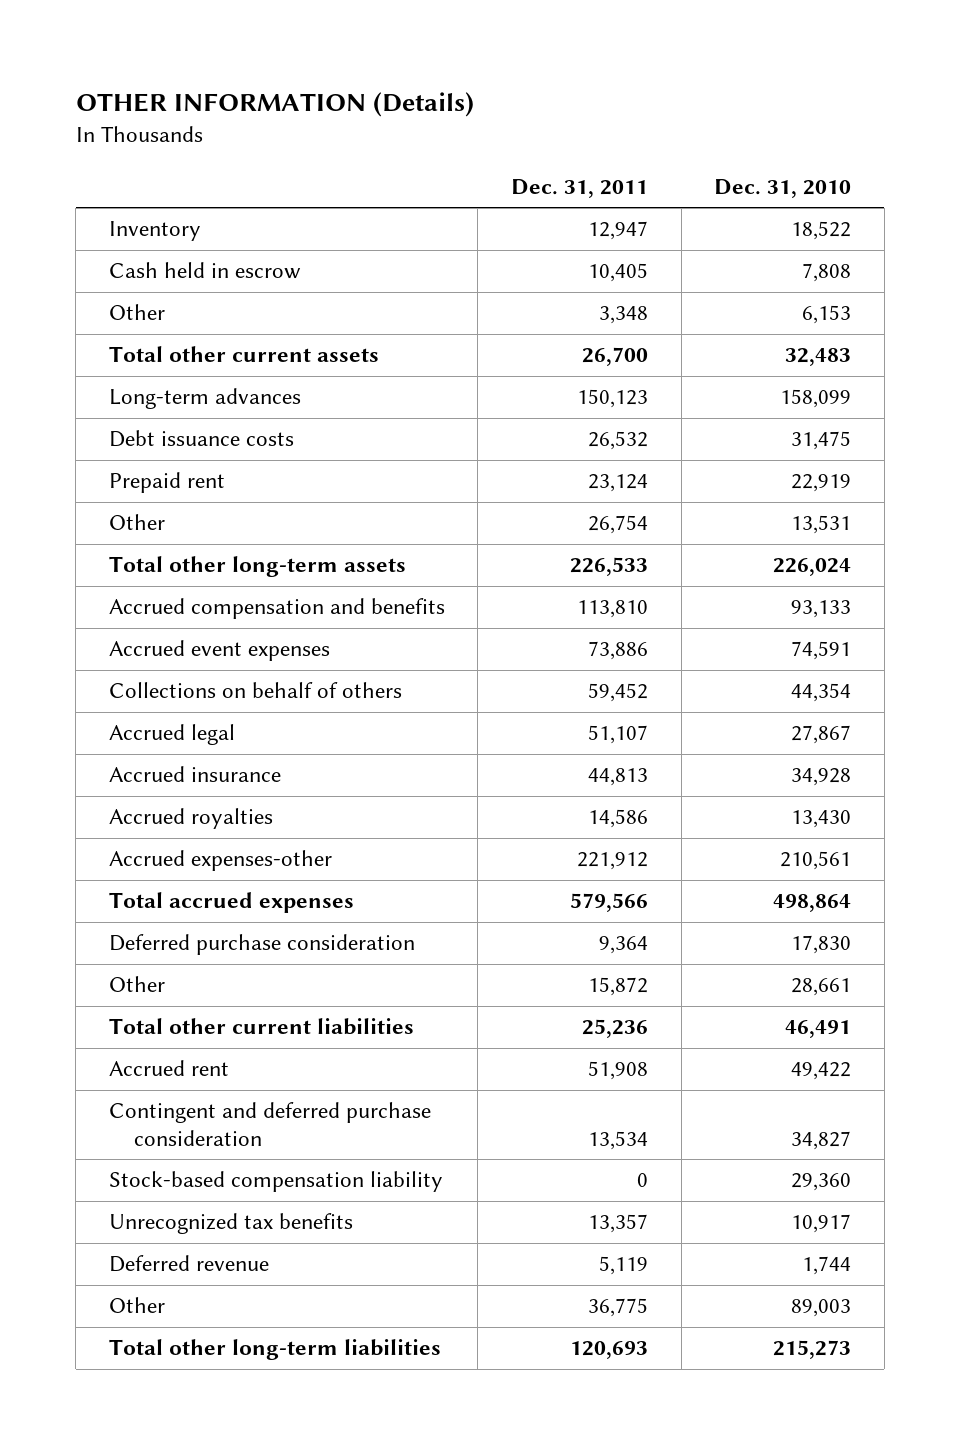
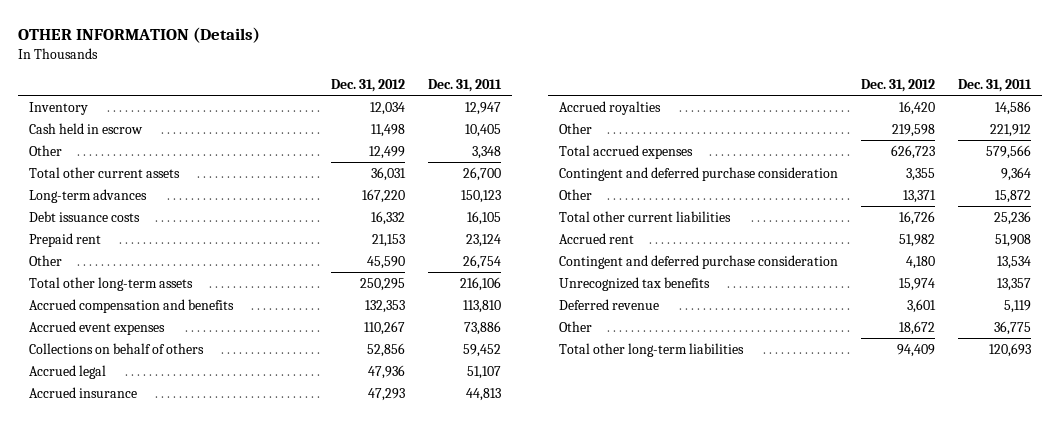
[714,178,852,198] Dec. 31, 2010 -> none
none -> [331,79,406,93] Dec. 31, 2012
[587,431,648,451] 26,532 -> [466,210,501,225] 16,105
[569,557,648,577] 226,533 -> [459,276,501,291] 216,106
[108,850,332,872] Accrued expenses-other -> [559,122,593,134] Other
[108,934,415,956] Deferred purchase consideration -> [559,166,839,181] Contingent and deferred purchase consideration
[108,1171,443,1193] Stock-based compensation liability -> none

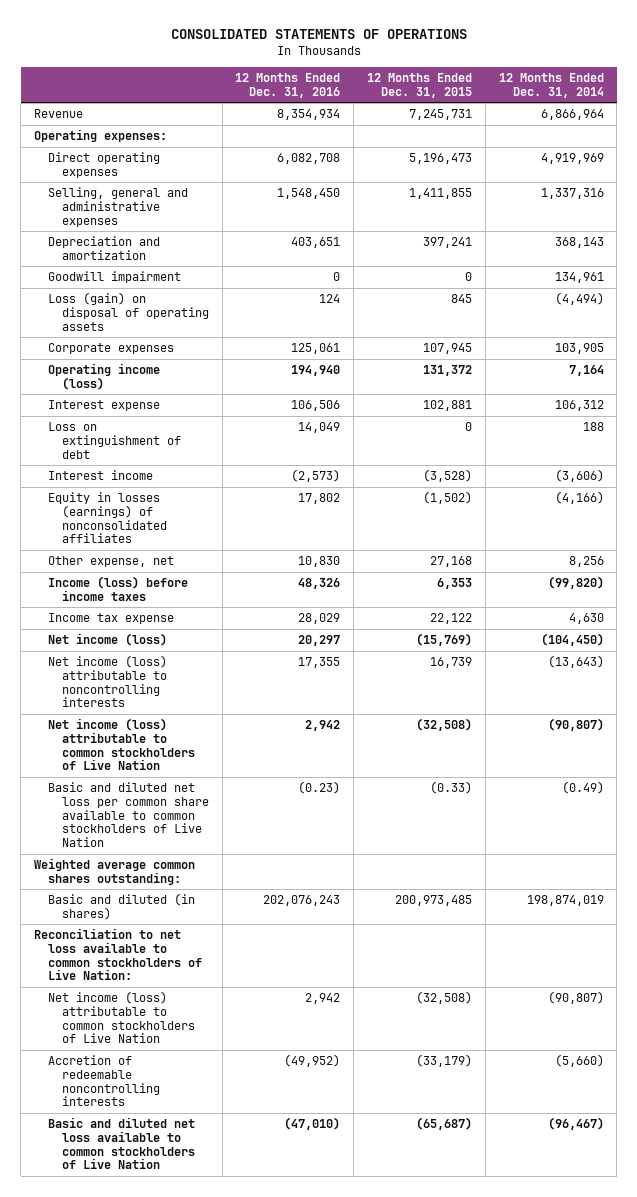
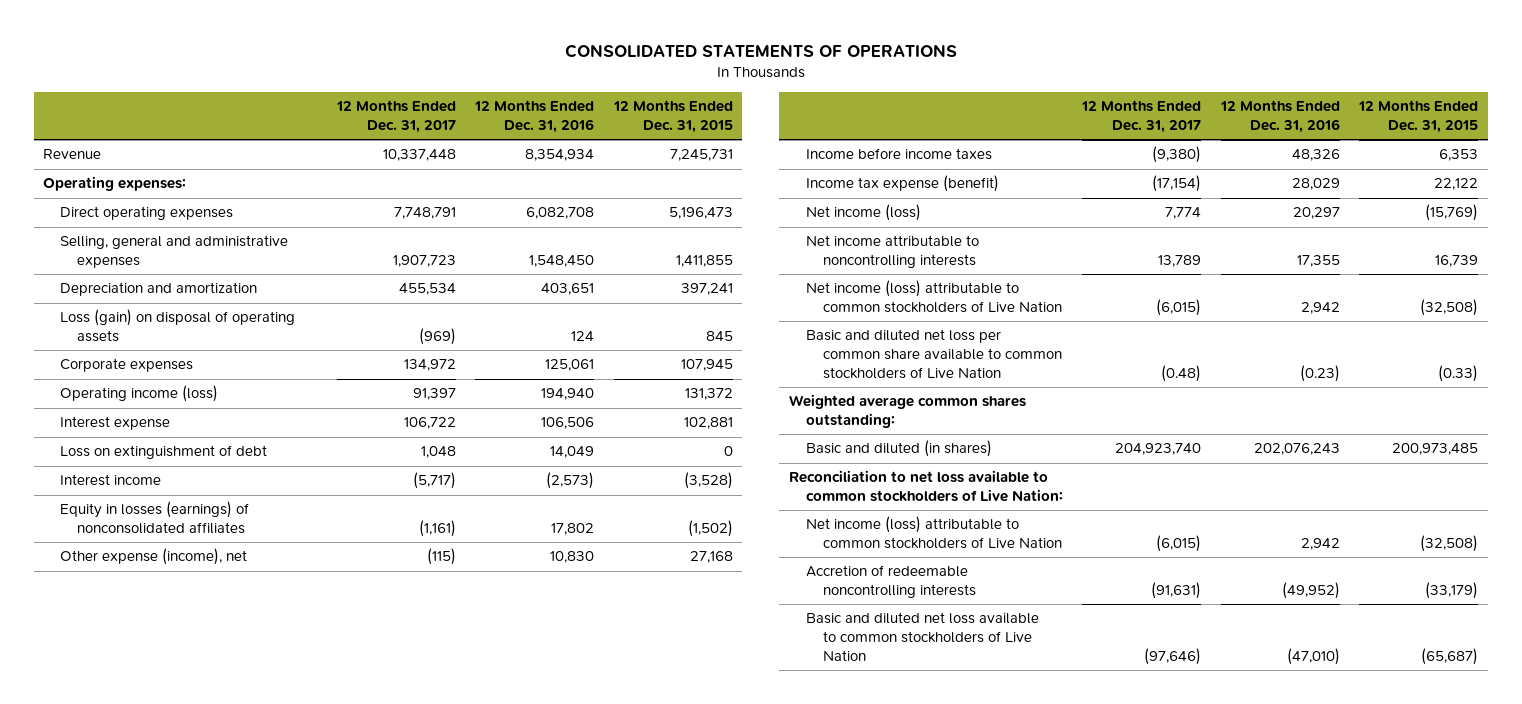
[498,72,604,98] 12 Months Ended Dec. 31, 2014 -> none
none -> [335,100,456,133] 12 Months Ended Dec. 31, 2017
[47,271,181,284] Goodwill impairment -> none
[47,556,174,568] Other expense, net -> [60,548,248,566] Other expense (income), net
[47,576,188,601] Income (loss) before income taxes -> [806,148,993,161] Income before income taxes
[47,613,174,625] Income tax expense -> [806,175,1000,193] Income tax expense (benefit)
[47,655,167,708] Net income (loss) attributable to noncontrolling interests -> [806,235,980,269] Net income attributable to noncontrolling interests

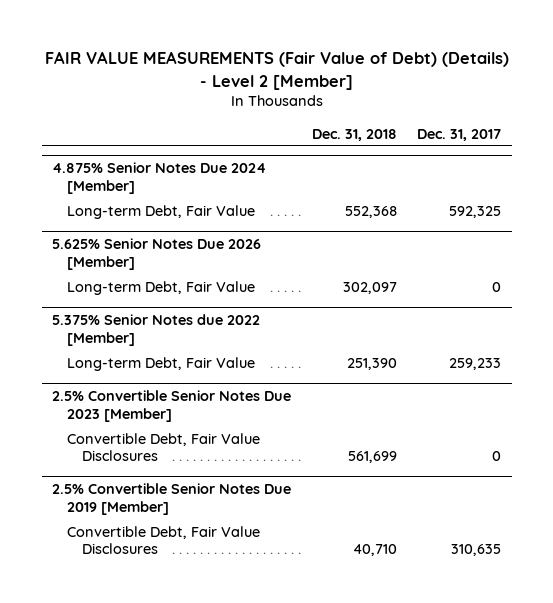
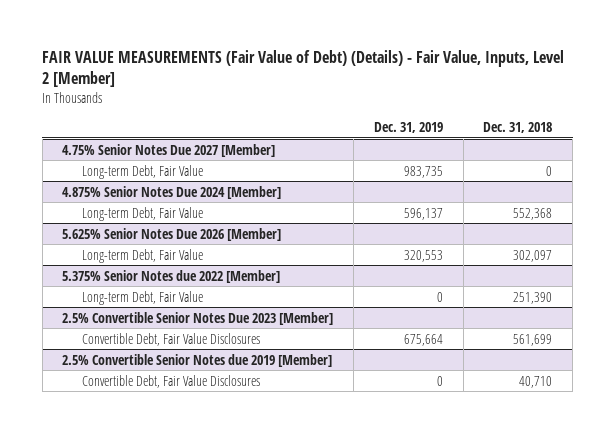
[44,51,509,90] FAIR VALUE MEASUREMENTS (Fair Value of Debt) (Details) - Level 2 [Member] -> [42,50,565,88] FAIR VALUE MEASUREMENTS (Fair Value of Debt) (Details) - Fair Value, Inputs, Level 2 [Member]
[417,128,502,141] Dec. 31, 2017 -> none
none -> [373,121,443,133] Dec. 31, 2019
none -> [62,143,276,157] 4.75% Senior Notes Due 2027 [Member]
none -> [82,164,204,179] Long-term Debt, Fair Value
[52,483,292,515] 2.5% Convertible Senior Notes Due 2019 [Member] -> [62,353,333,367] 2.5% Convertible Senior Notes due 2019 [Member]

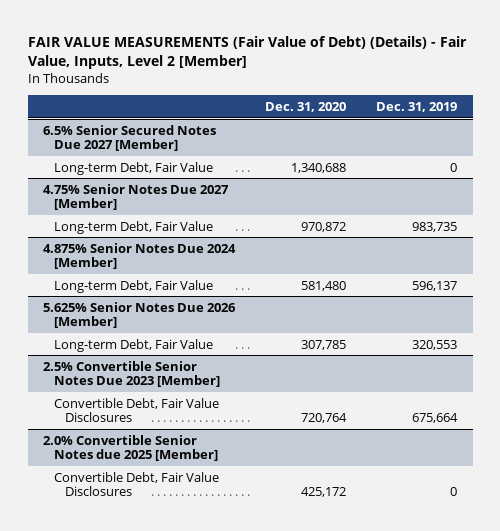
[483,121,553,133] Dec. 31, 2018 -> none
none -> [265,101,347,112] Dec. 31, 2020
none -> [42,124,216,152] 6.5% Senior Secured Notes Due 2027 [Member]
none -> [54,161,214,175] Long-term Debt, Fair Value
[62,269,281,283] 5.375% Senior Notes due 2022 [Member] -> none
[82,290,204,305] Long-term Debt, Fair Value -> none
[62,353,333,367] 2.5% Convertible Senior Notes due 2019 [Member] -> [42,434,219,462] 2.0% Convertible Senior Notes due 2025 [Member]

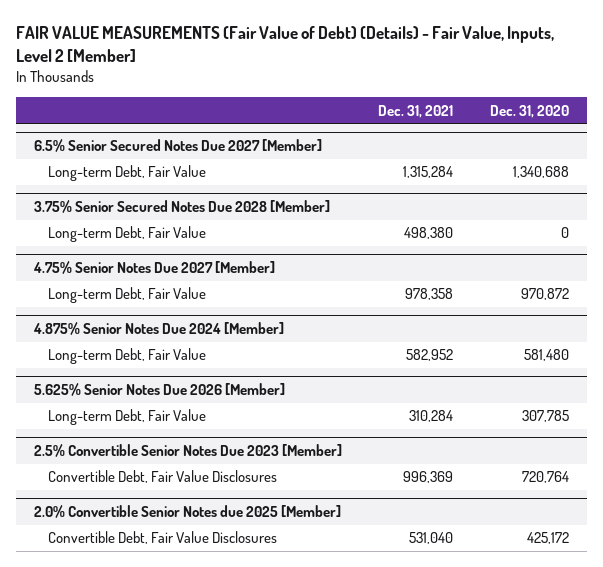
[376,101,458,112] Dec. 31, 2019 -> none
none -> [378,104,454,118] Dec. 31, 2021
none -> [33,200,330,214] 3.75% Senior Secured Notes Due 2028 [Member]
none -> [48,226,207,243] Long-term Debt, Fair Value

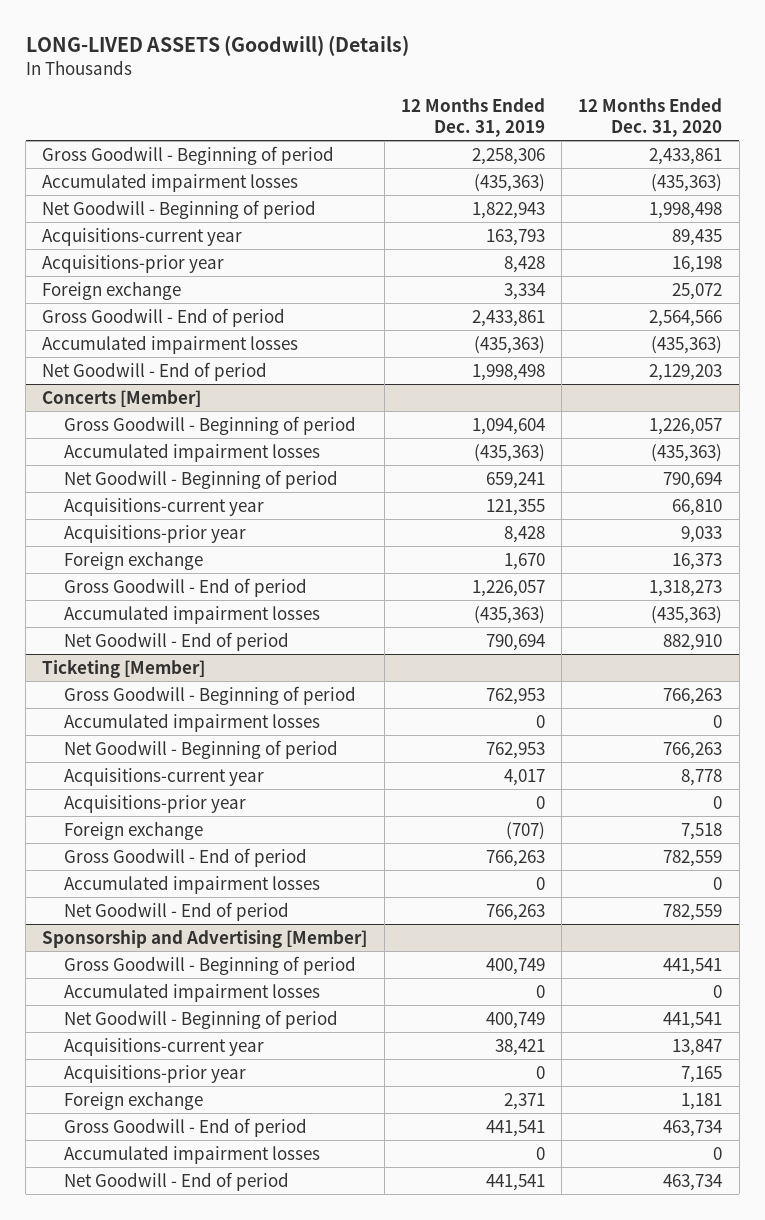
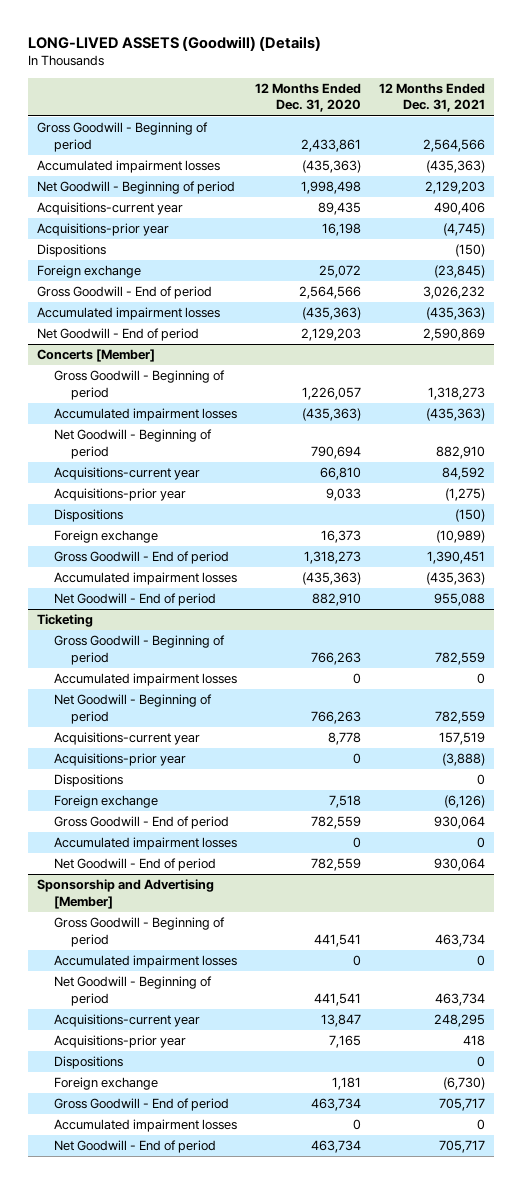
[400,98,545,138] 12 Months Ended Dec. 31, 2019 -> none
none -> [379,83,486,113] 12 Months Ended Dec. 31, 2021
none -> [36,244,106,258] Dispositions
none -> [53,509,123,523] Dispositions
[42,658,206,678] Ticketing [Member] -> [36,614,93,628] Ticketing
none -> [53,774,123,788] Dispositions
none -> [53,1056,123,1070] Dispositions

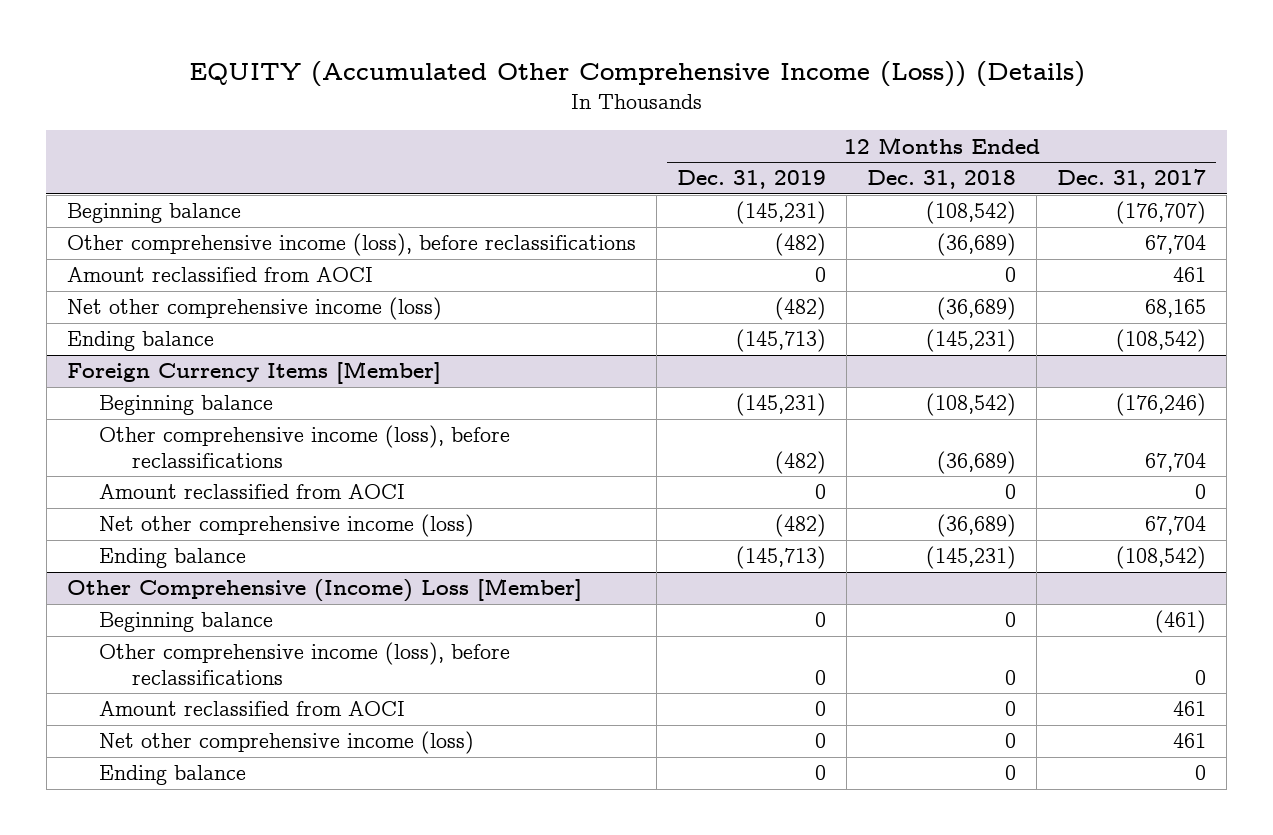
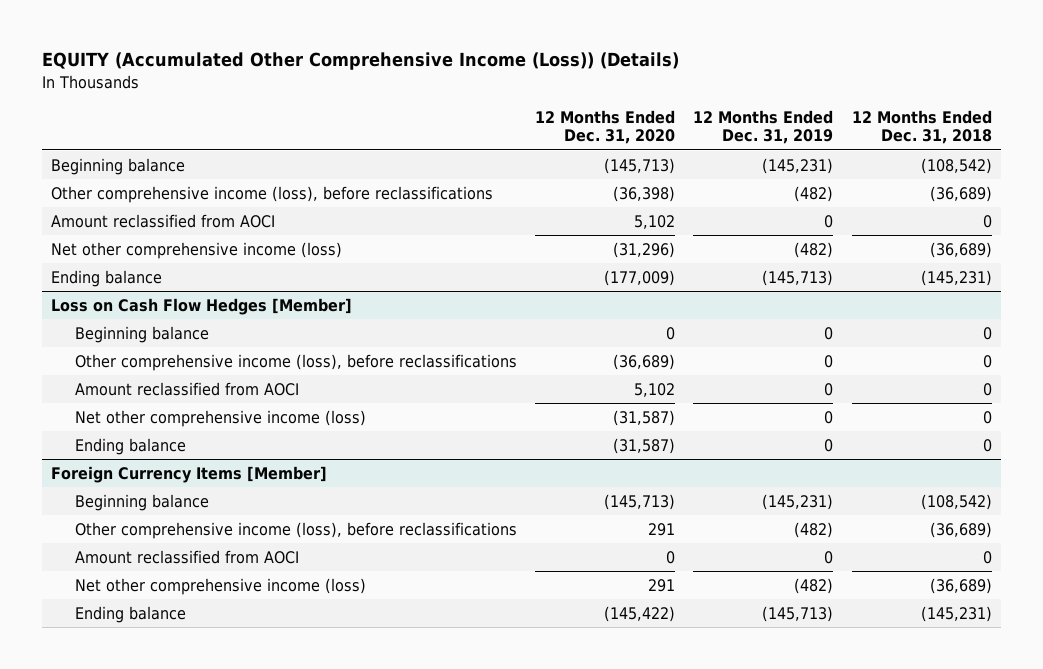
[1057,169,1207,190] Dec. 31, 2017 -> none
none -> [535,110,676,145] 12 Months Ended Dec. 31, 2020
none -> [51,297,353,315] Loss on Cash Flow Hedges [Member]
none -> [74,325,209,343] Beginning balance
none -> [74,353,517,371] Other comprehensive income (loss), before reclassifications
none -> [74,381,299,396] Amount reclassified from AOCI
none -> [74,409,366,427] Net other comprehensive income (loss)
none -> [74,437,186,455] Ending balance
[66,578,582,603] Other Comprehensive (Income) Loss [Member] -> none
[99,612,274,633] Beginning balance -> none
[99,642,511,685] Other comprehensive income (loss), before reclassifications -> none
[99,701,406,717] Amount reclassified from AOCI -> none
[99,731,475,755] Net other comprehensive income (loss) -> none
[99,765,247,786] Ending balance -> none

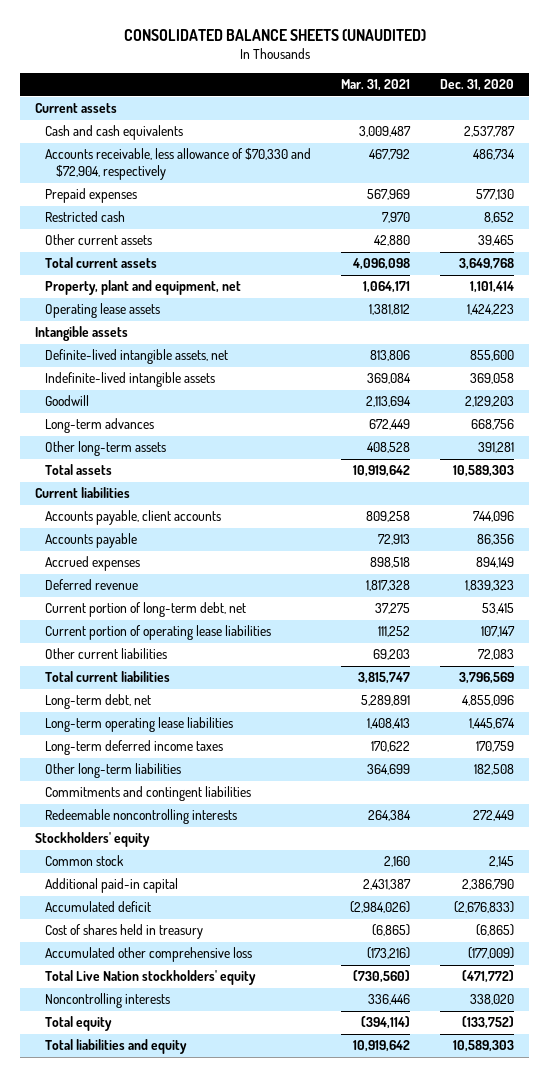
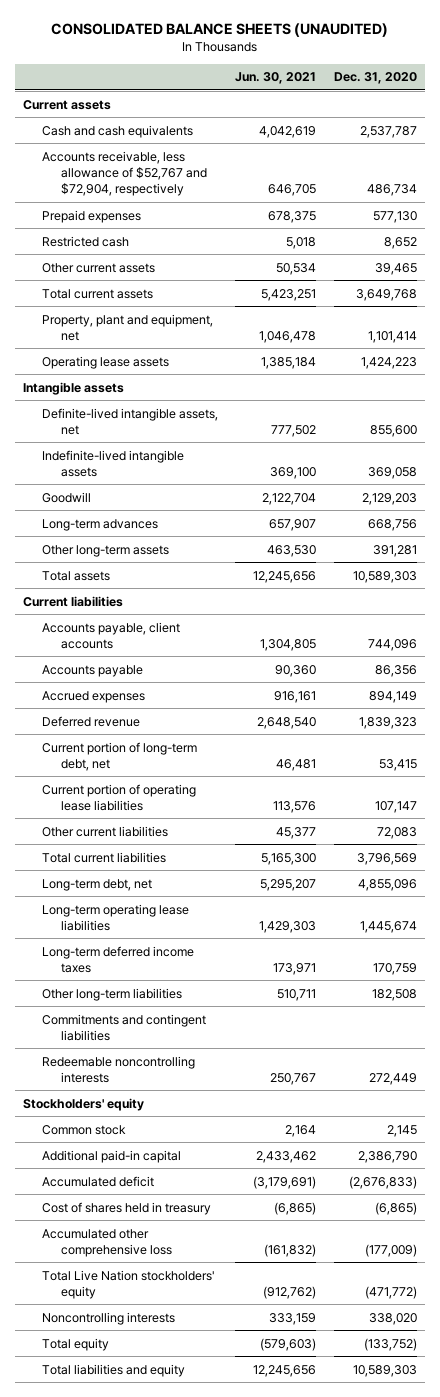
[341,79,411,92] Mar. 31, 2021 -> none
none -> [235,72,317,85] Jun. 30, 2021
[45,148,312,181] Accounts receivable, less allowance of $70,330 and $72,904, respectively -> [42,150,208,197] Accounts receivable, less allowance of $52,767 and $72,904, respectively

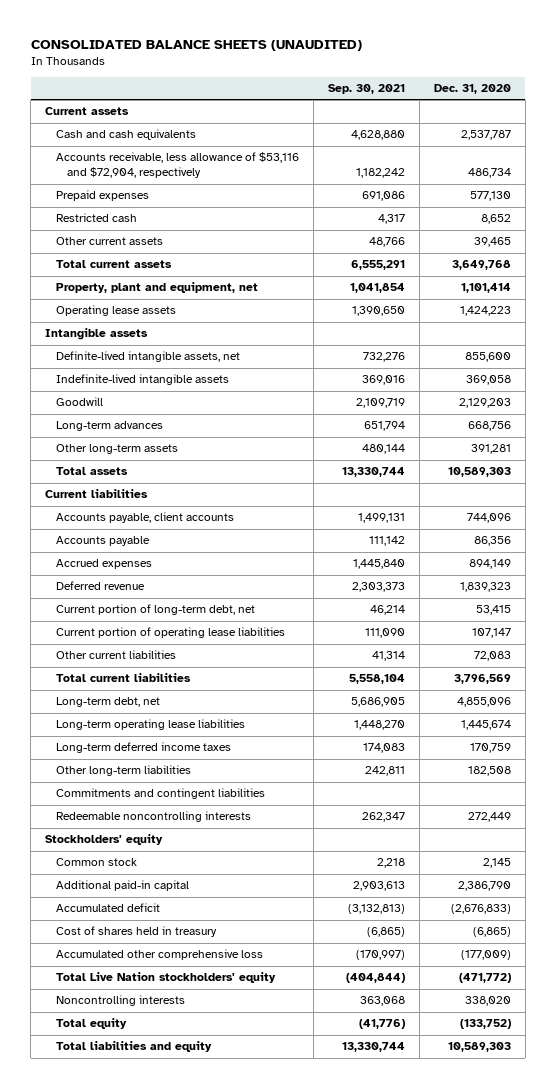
[235,72,317,85] Jun. 30, 2021 -> none
none -> [327,84,405,95] Sep. 30, 2021
[42,150,208,197] Accounts receivable, less allowance of $52,767 and $72,904, respectively -> [56,152,300,179] Accounts receivable, less allowance of $53,116 and $72,904, respectively

